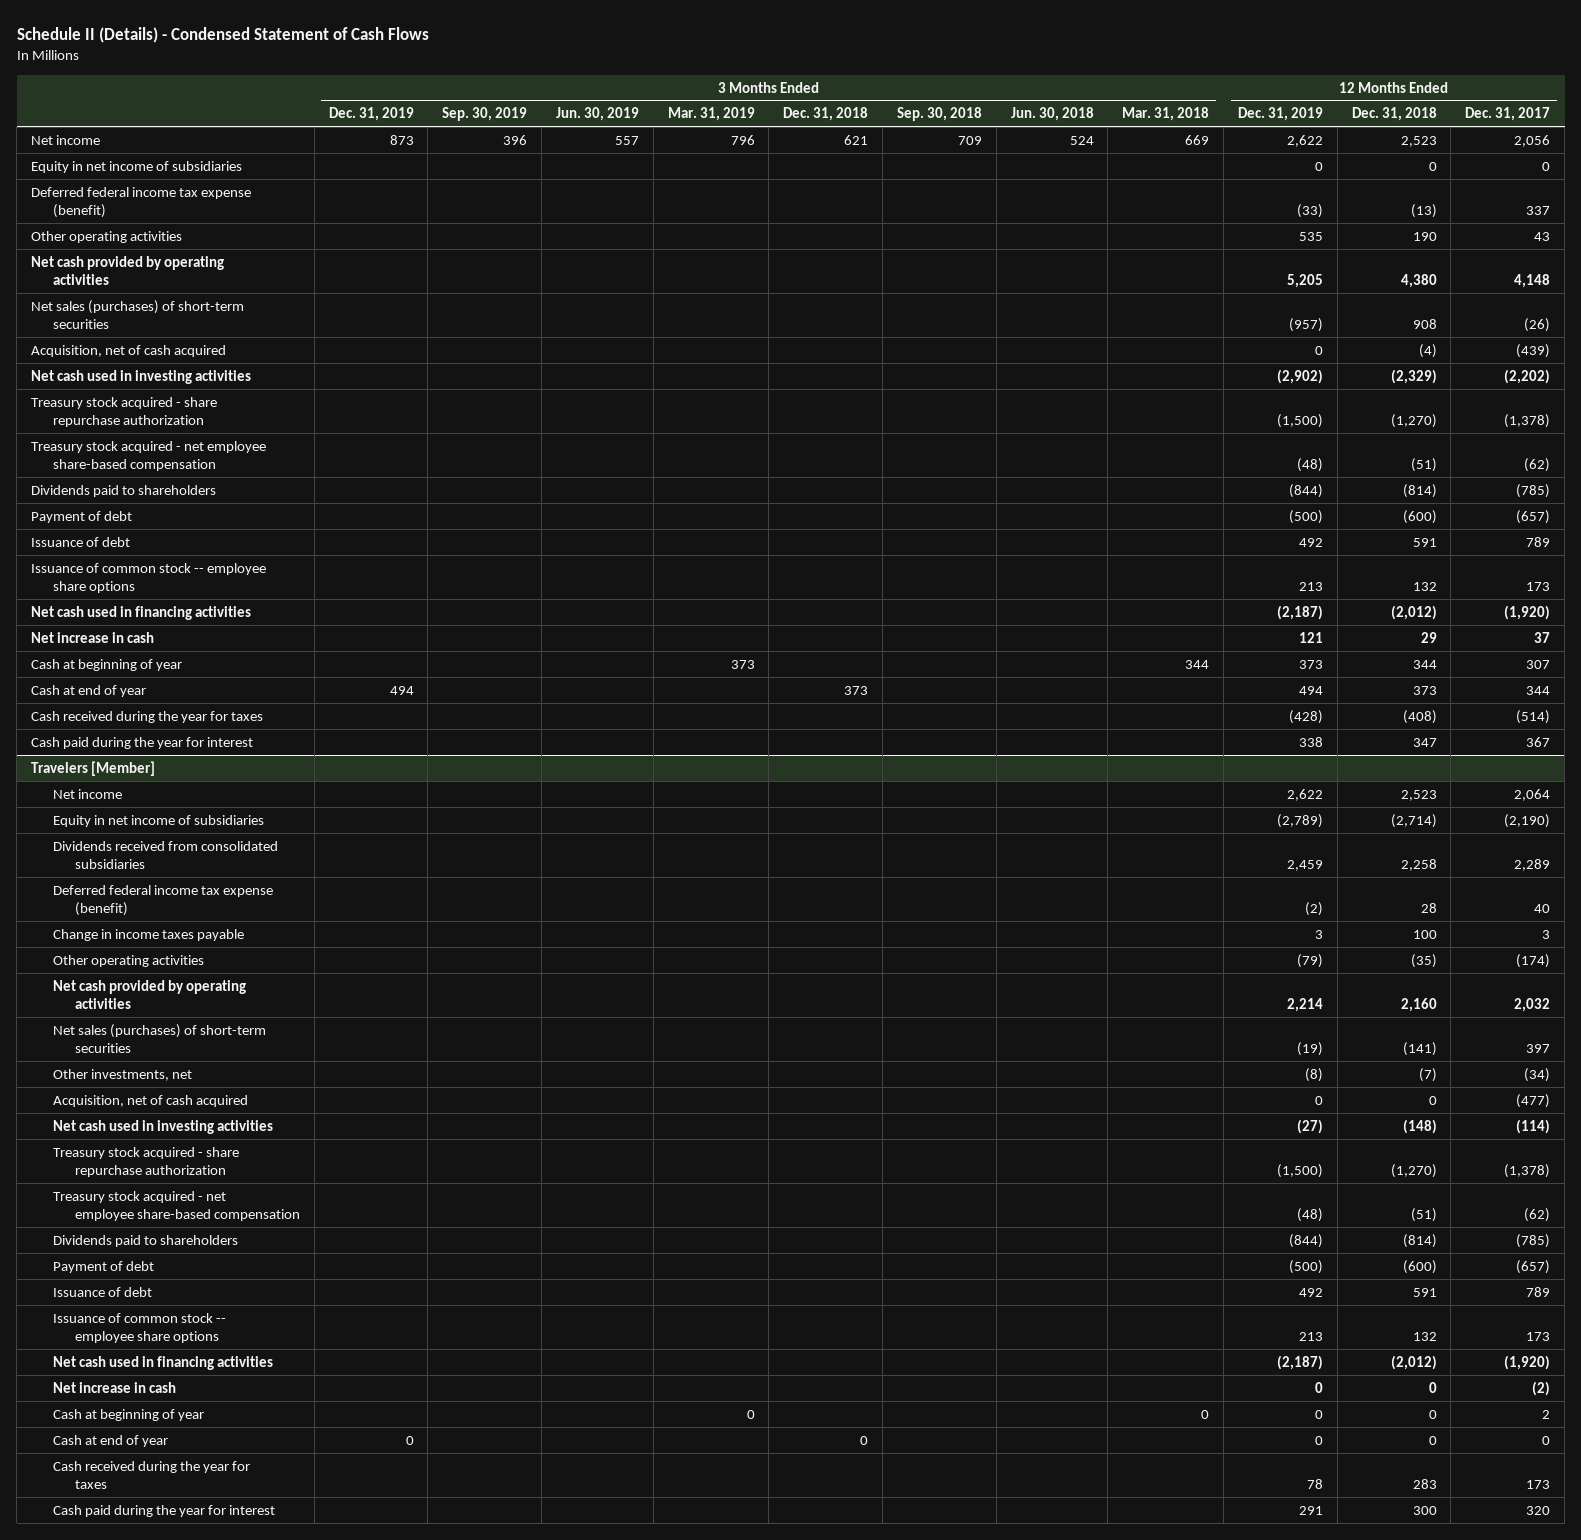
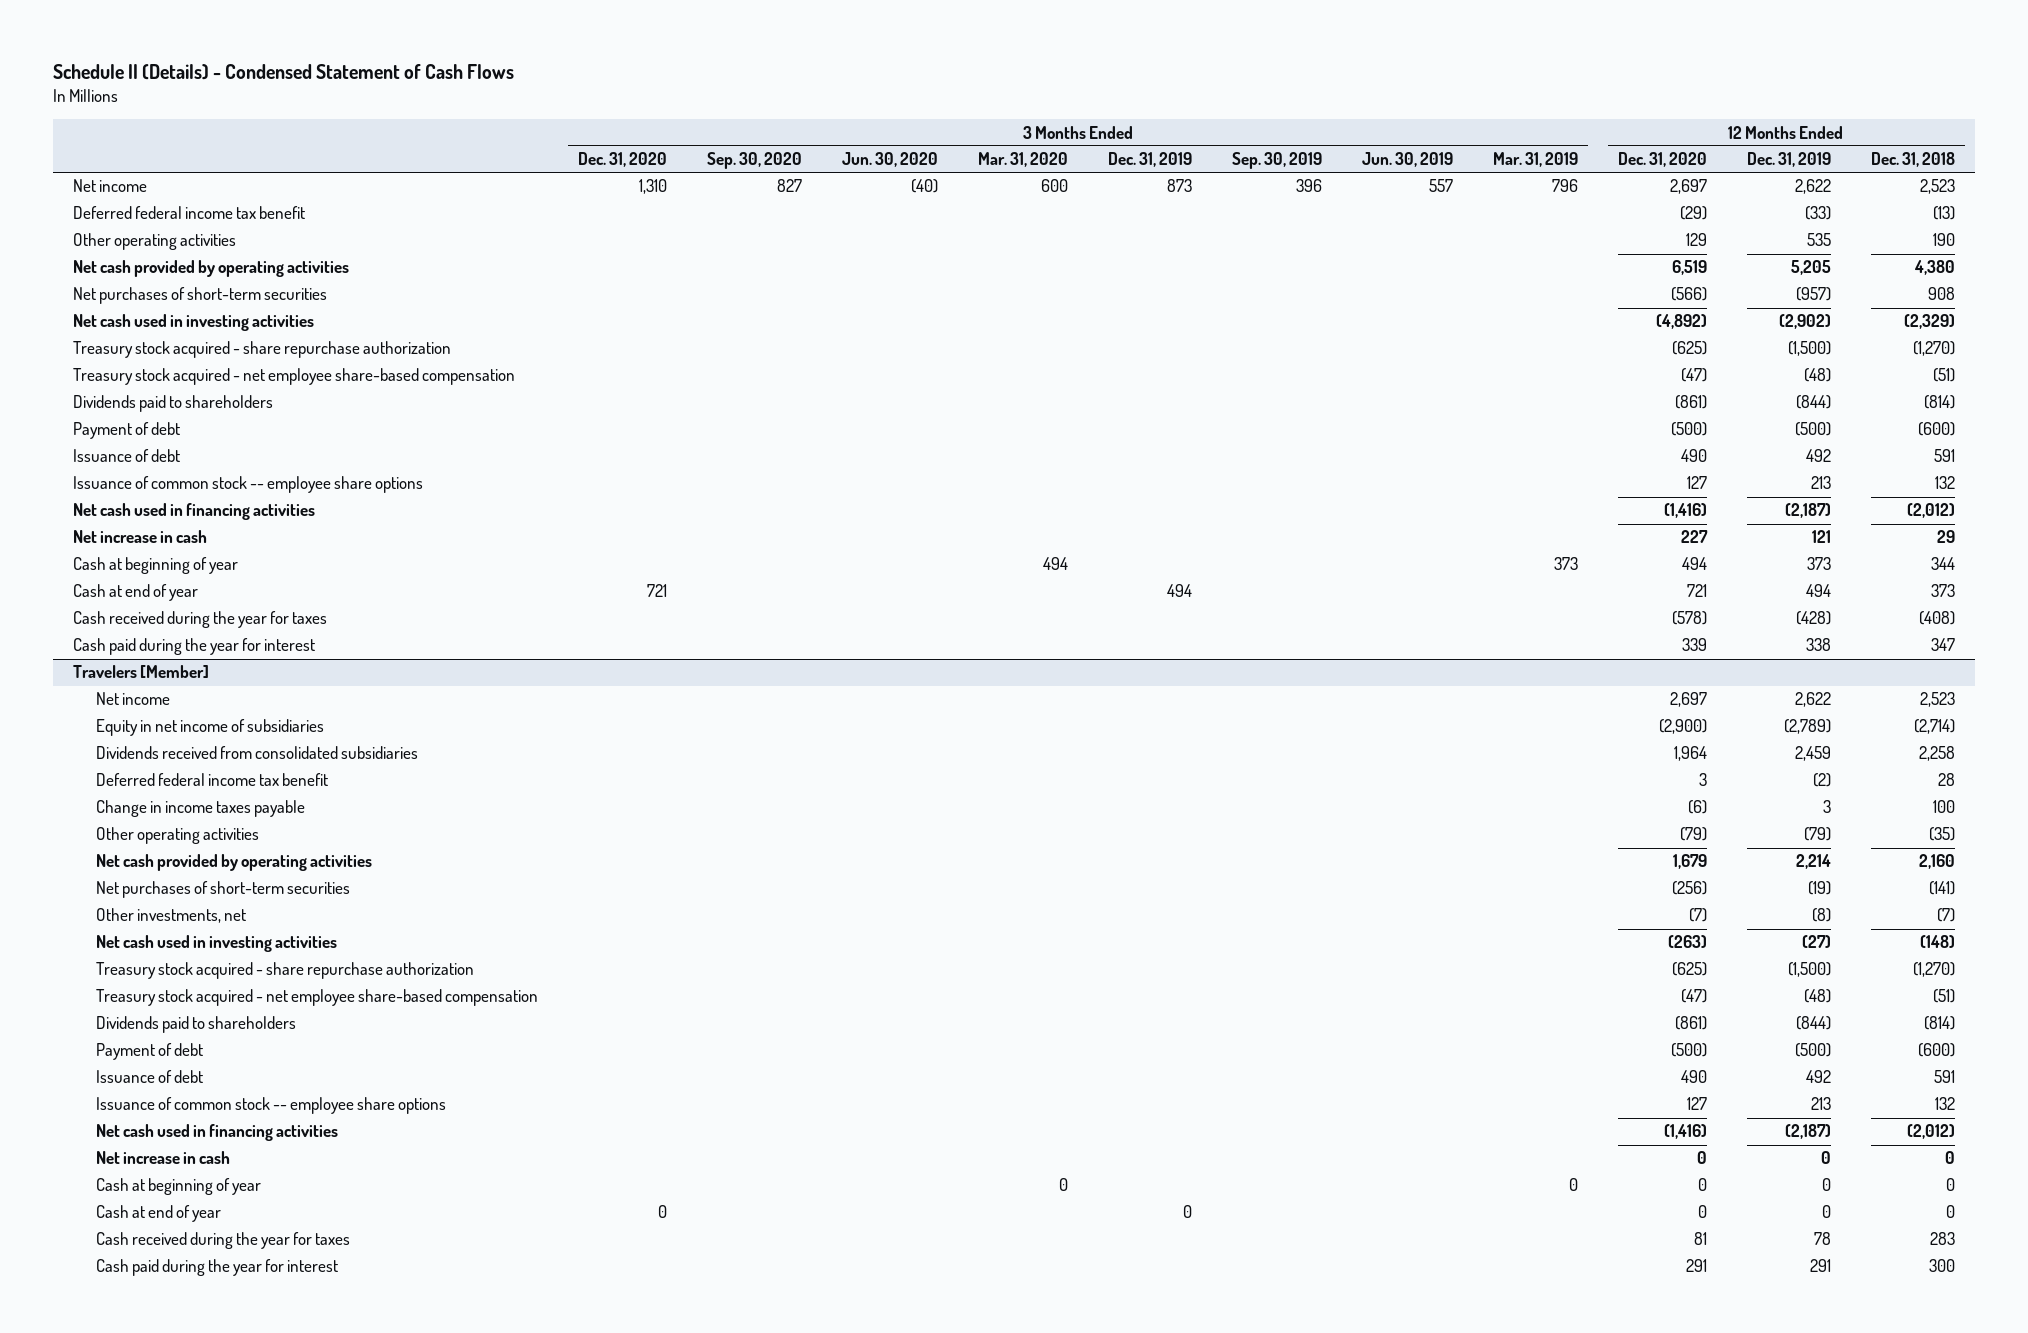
[783,107,869,122] Dec. 31, 2018 -> none
[896,107,982,122] Sep. 30, 2018 -> none
[1010,107,1094,122] Jun. 30, 2018 -> none
[1122,107,1210,122] Mar. 31, 2018 -> none
[1465,107,1551,122] Dec. 31, 2017 -> none
none -> [578,152,668,168] Dec. 31, 2020
none -> [707,152,803,170] Sep. 30, 2020
none -> [841,152,938,168] Jun. 30, 2020
none -> [977,152,1068,168] Mar. 31, 2020
none -> [1617,152,1707,168] Dec. 31, 2020
[31,160,243,173] Equity in net income of subsidiaries -> none
[31,186,252,219] Deferred federal income tax expense (benefit) -> [73,206,306,220] Deferred federal income tax benefit
[31,344,227,357] Acquisition, net of cash acquired -> none
[31,299,245,330] Net sales (purchases) of short-term securities -> [73,287,328,305] Net purchases of short-term securities
[53,884,274,917] Deferred federal income tax expense (benefit) -> [96,773,329,787] Deferred federal income tax benefit
[53,1023,267,1054] Net sales (purchases) of short-term securities -> [96,881,351,899] Net purchases of short-term securities
[53,1094,249,1107] Acquisition, net of cash acquired -> none

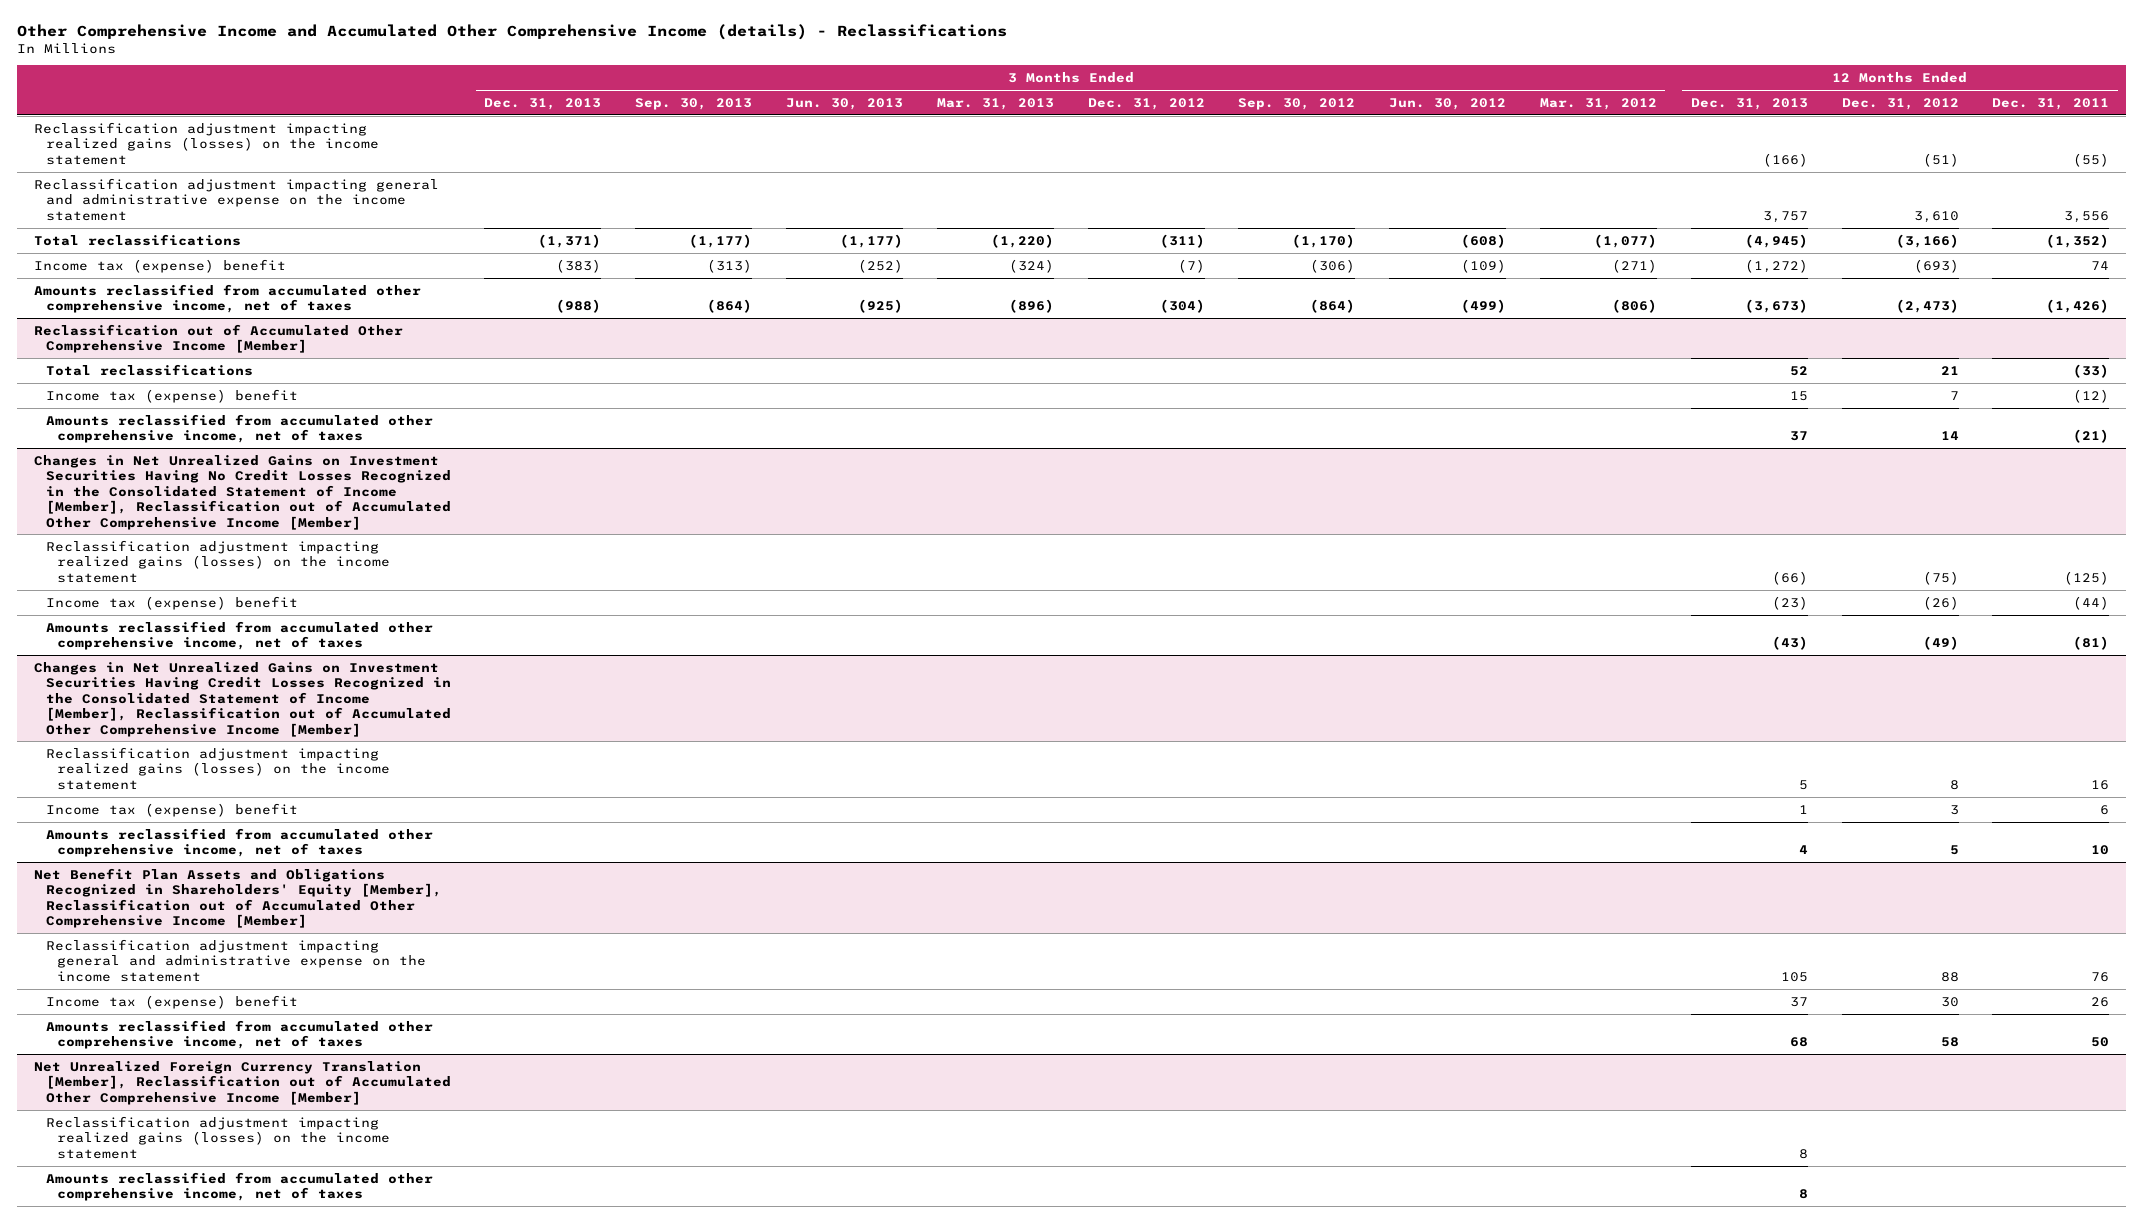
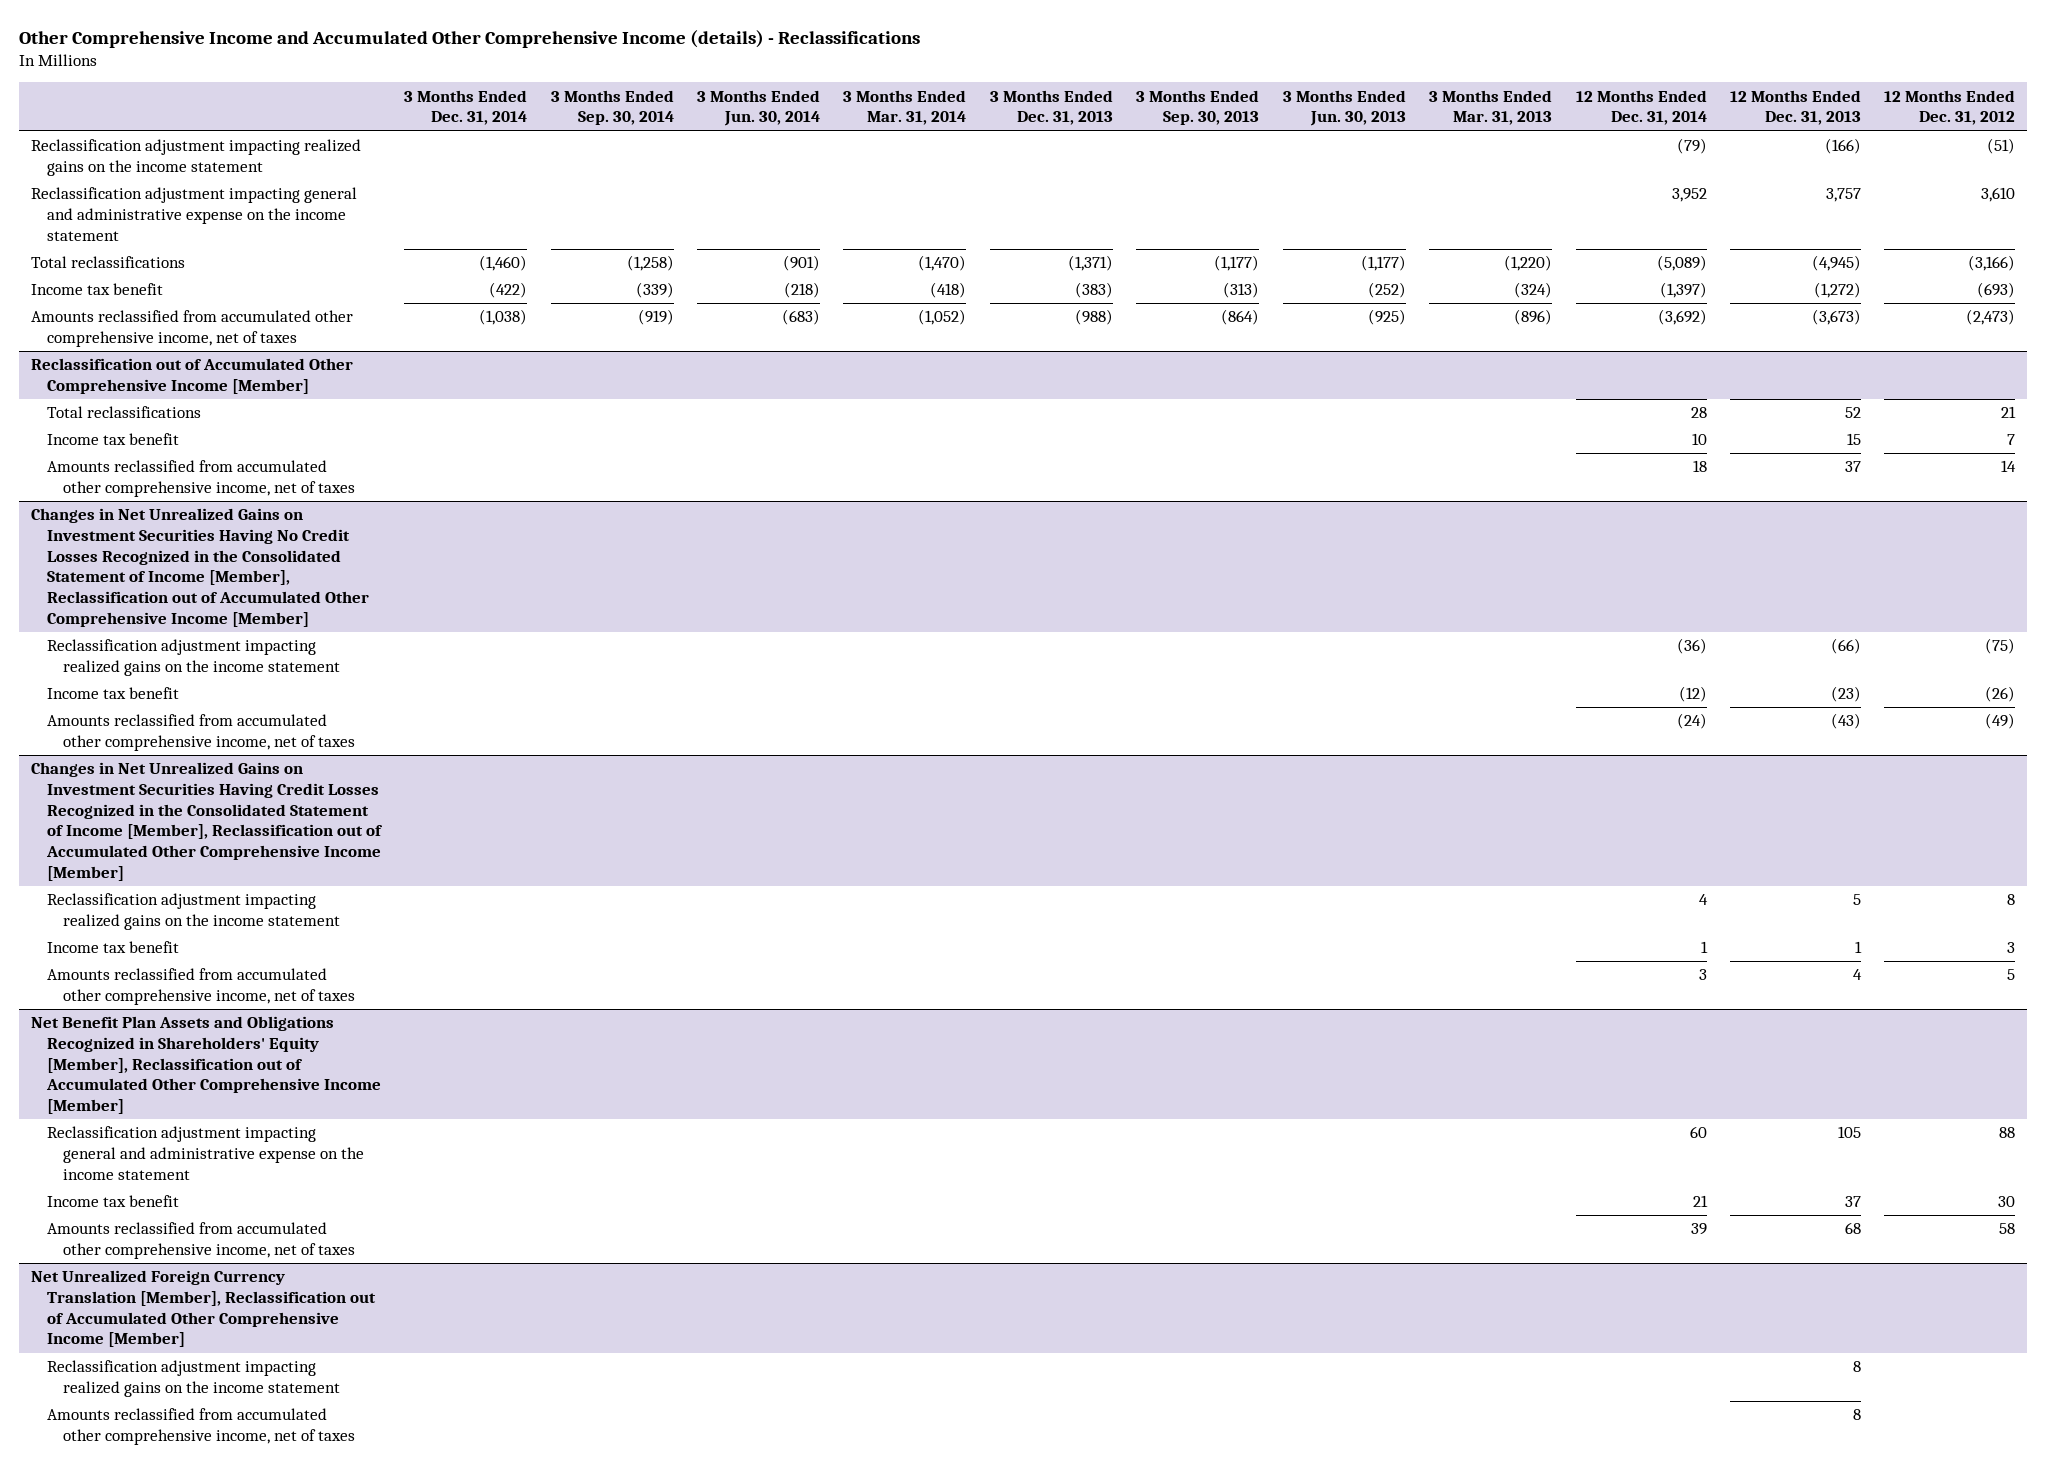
[1087,97,1205,110] Dec. 31, 2012 -> none
[1238,97,1356,110] Sep. 30, 2012 -> none
[1389,97,1507,110] Jun. 30, 2012 -> none
[1539,97,1657,110] Mar. 31, 2012 -> none
[1992,97,2110,110] Dec. 31, 2011 -> none
none -> [404,89,528,126] 3 Months Ended Dec. 31, 2014
none -> [550,89,674,126] 3 Months Ended Sep. 30, 2014
none -> [697,89,821,127] 3 Months Ended Jun. 30, 2014
none -> [843,89,967,126] 3 Months Ended Mar. 31, 2014
none -> [1575,89,1707,126] 12 Months Ended Dec. 31, 2014
[33,121,379,165] Reclassification adjustment impacting realized gains (losses) on the income statement -> [30,139,361,176] Reclassification adjustment impacting realized gains on the income statement
[33,258,286,273] Income tax (expense) benefit -> [30,283,163,296] Income tax benefit
[45,388,298,403] Income tax (expense) benefit -> [46,433,179,446] Income tax benefit
[45,539,391,583] Reclassification adjustment impacting realized gains (losses) on the income statement -> [46,639,341,676] Reclassification adjustment impacting realized gains on the income statement
[45,595,298,610] Income tax (expense) benefit -> [46,687,179,700] Income tax benefit
[45,746,391,790] Reclassification adjustment impacting realized gains (losses) on the income statement -> [46,893,341,930] Reclassification adjustment impacting realized gains on the income statement
[45,802,298,817] Income tax (expense) benefit -> [46,941,179,954] Income tax benefit
[45,994,298,1009] Income tax (expense) benefit -> [46,1195,179,1208] Income tax benefit
[45,1115,391,1159] Reclassification adjustment impacting realized gains (losses) on the income statement -> [46,1360,341,1397] Reclassification adjustment impacting realized gains on the income statement

